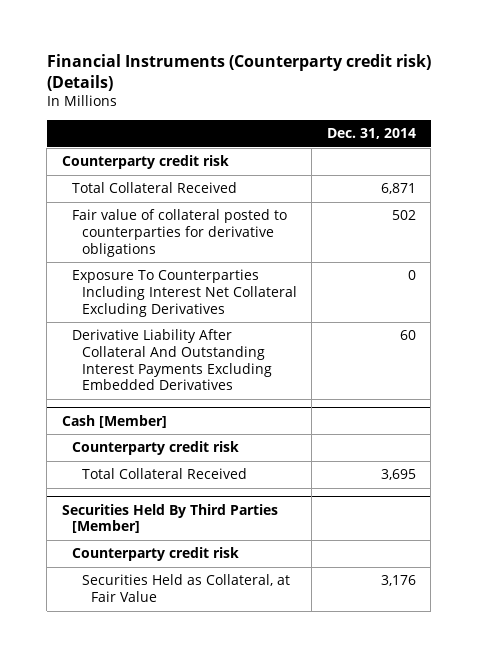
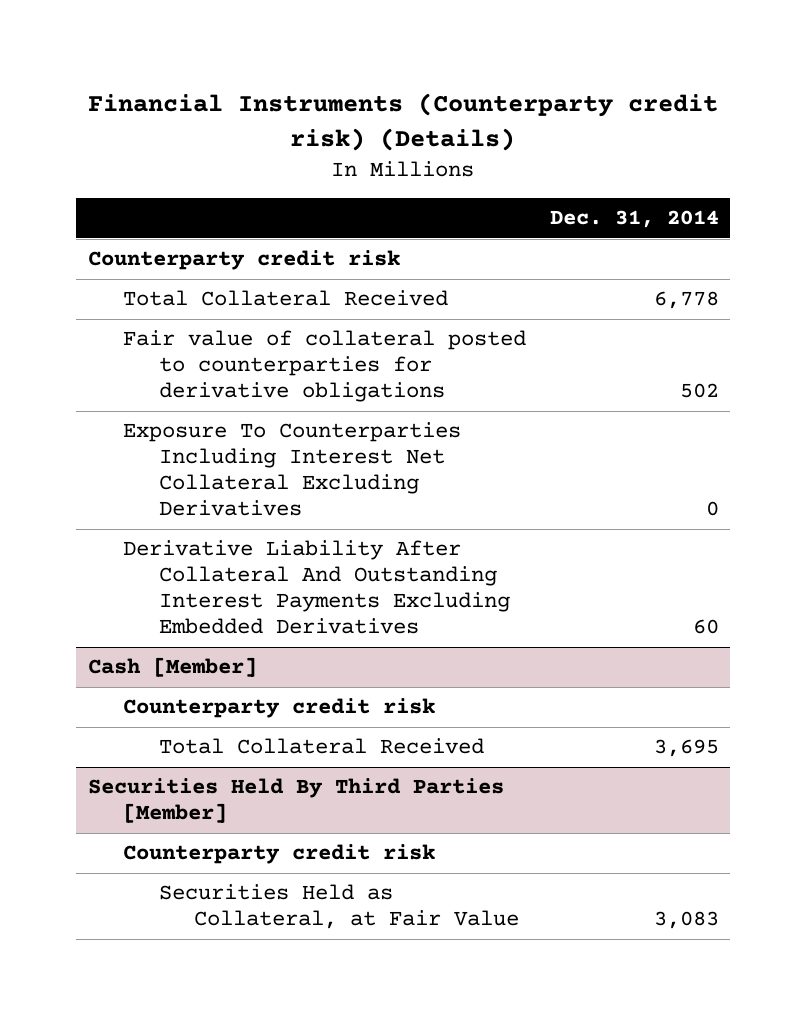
[380,183,416,195] 6,871 -> [653,291,719,310] 6,778
[380,575,416,587] 3,176 -> [653,911,719,930] 3,083

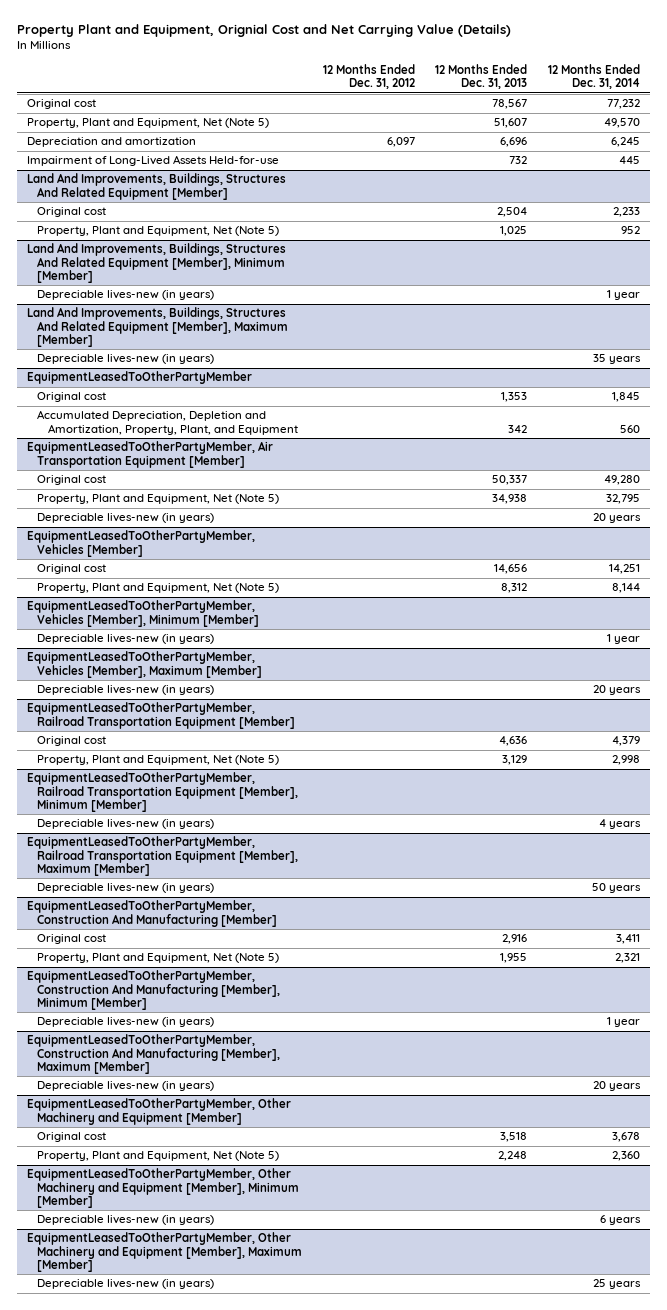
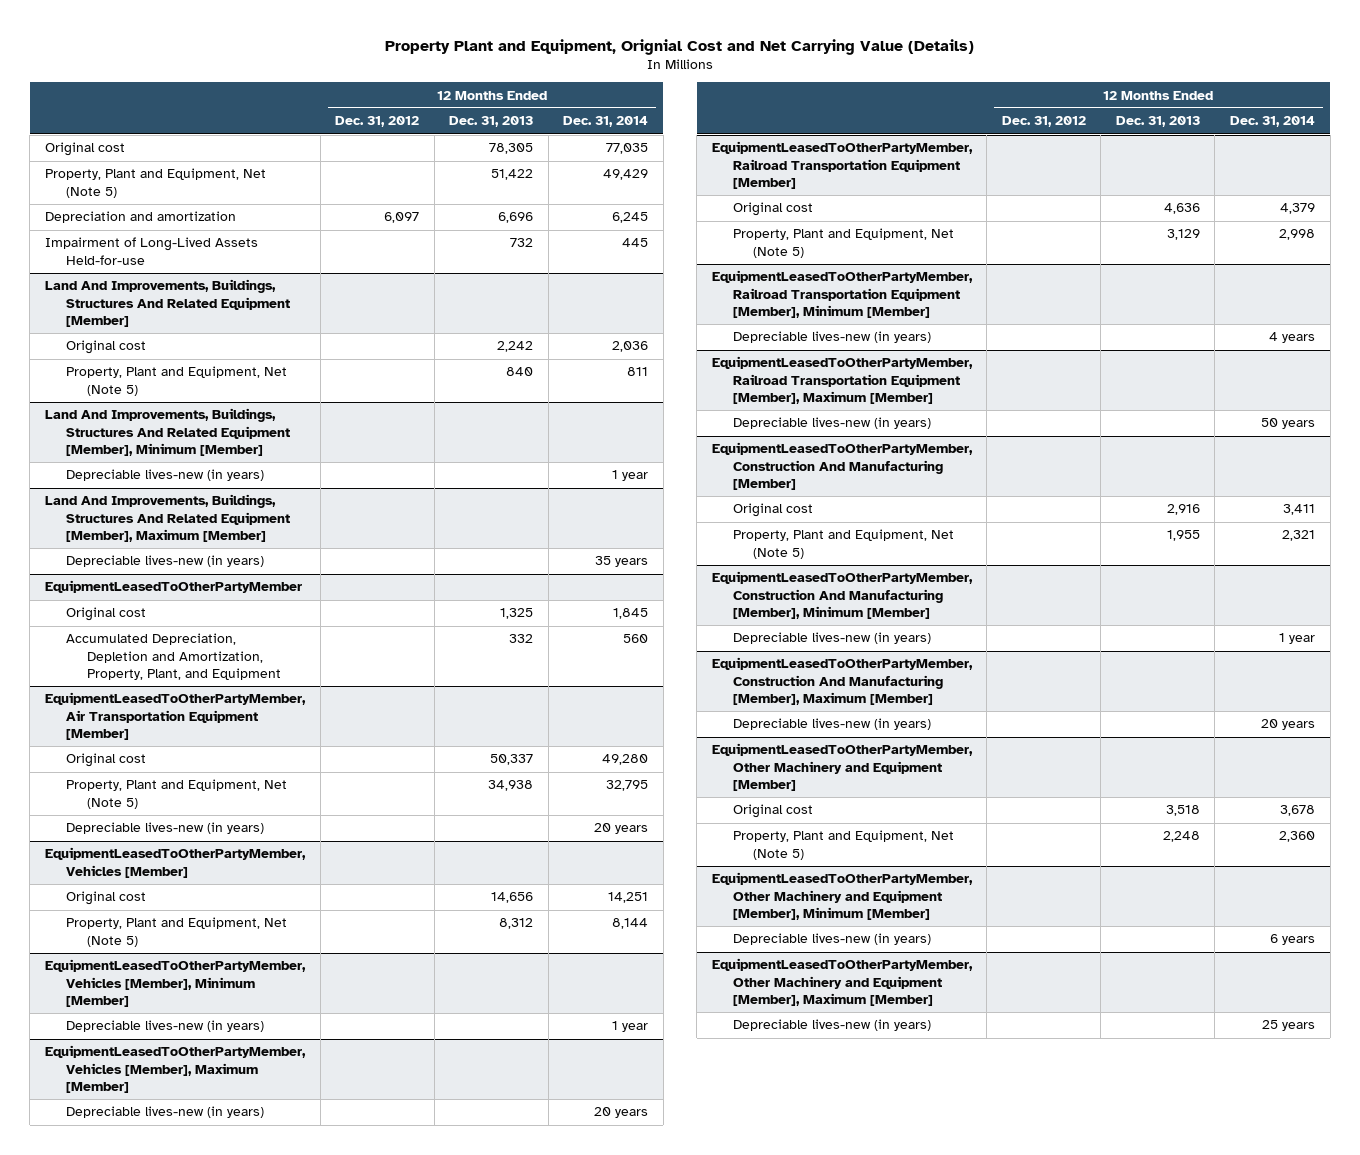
[492,99,528,110] 78,567 -> [489,143,534,155] 78,305
[606,99,640,110] 77,232 -> [606,143,649,155] 77,035
[494,118,528,129] 51,607 -> [491,169,534,181] 51,422
[603,118,640,129] 49,570 -> [603,169,649,181] 49,429
[497,207,528,218] 2,504 -> [497,341,534,353] 2,242
[612,207,640,218] 2,233 -> [612,341,649,353] 2,036
[500,226,528,237] 1,025 -> [506,367,534,377] 840
[620,226,640,235] 952 -> [627,367,649,377] 811
[501,392,528,403] 1,353 -> [500,608,534,620] 1,325
[508,424,528,433] 342 -> [509,634,534,644] 332

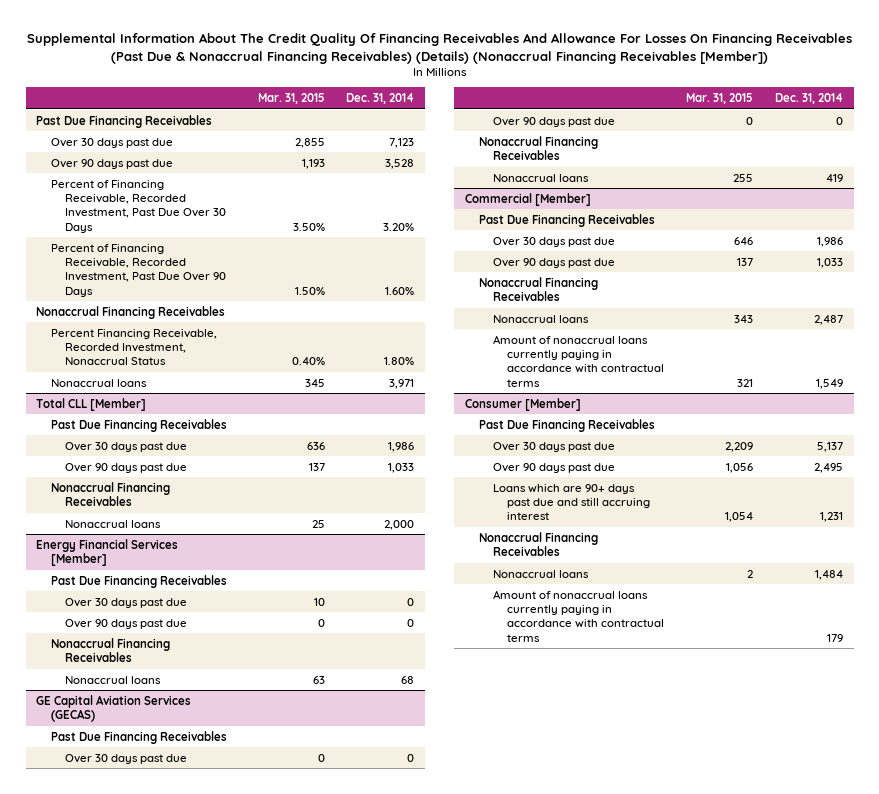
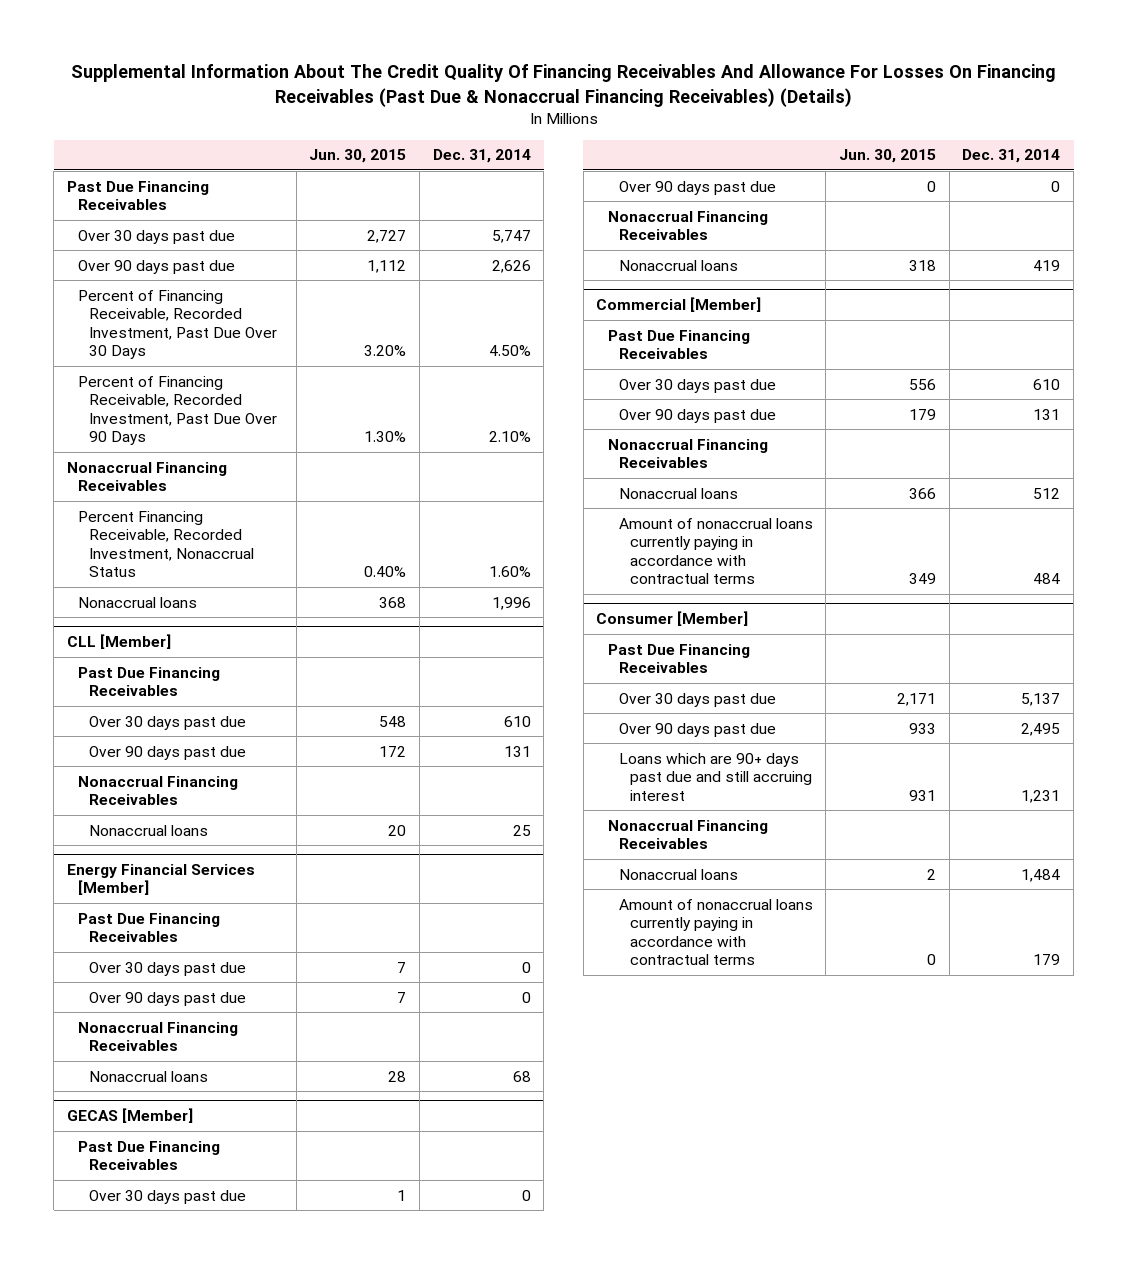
[26,33,852,64] Supplemental Information About The Credit Quality Of Financing Receivables And Allowance For Losses On Financing Receivables (Past Due & Nonaccrual Financing Receivables) (Details) (Nonaccrual Financing Receivables [Member]) -> [70,64,1056,107] Supplemental Information About The Credit Quality Of Financing Receivables And Allowance For Losses On Financing Receivables (Past Due & Nonaccrual Financing Receivables) (Details)
[257,93,325,105] Mar. 31, 2015 -> none
none -> [309,149,407,164] Jun. 30, 2015
[389,137,415,148] 7,123 -> [491,229,531,243] 5,747
[385,158,415,169] 3,528 -> [491,259,531,273] 2,626
[383,222,415,231] 3.20% -> [488,345,531,357] 4.50%
[385,286,415,295] 1.60% -> [488,431,531,443] 2.10%
[384,357,415,366] 1.80% -> [488,566,531,578] 1.60%
[389,378,415,389] 3,971 -> [491,596,531,610] 1,996
[36,397,147,411] Total CLL [Member] -> [66,633,171,649] CLL [Member]
[388,441,415,452] 1,986 -> [503,715,531,727] 610
[388,462,415,473] 1,033 -> [503,745,531,757] 131
[384,519,415,530] 2,000 -> [512,824,531,836] 25
[36,694,192,723] GE Capital Aviation Services (GECAS) -> [66,1107,193,1123] GECAS [Member]
[816,236,843,247] 1,986 -> [1033,378,1061,390] 610
[816,257,843,268] 1,033 -> [1033,408,1061,420] 131
[813,314,843,325] 2,487 -> [1033,487,1061,499] 512
[815,378,843,389] 1,549 -> [1033,573,1061,585] 484

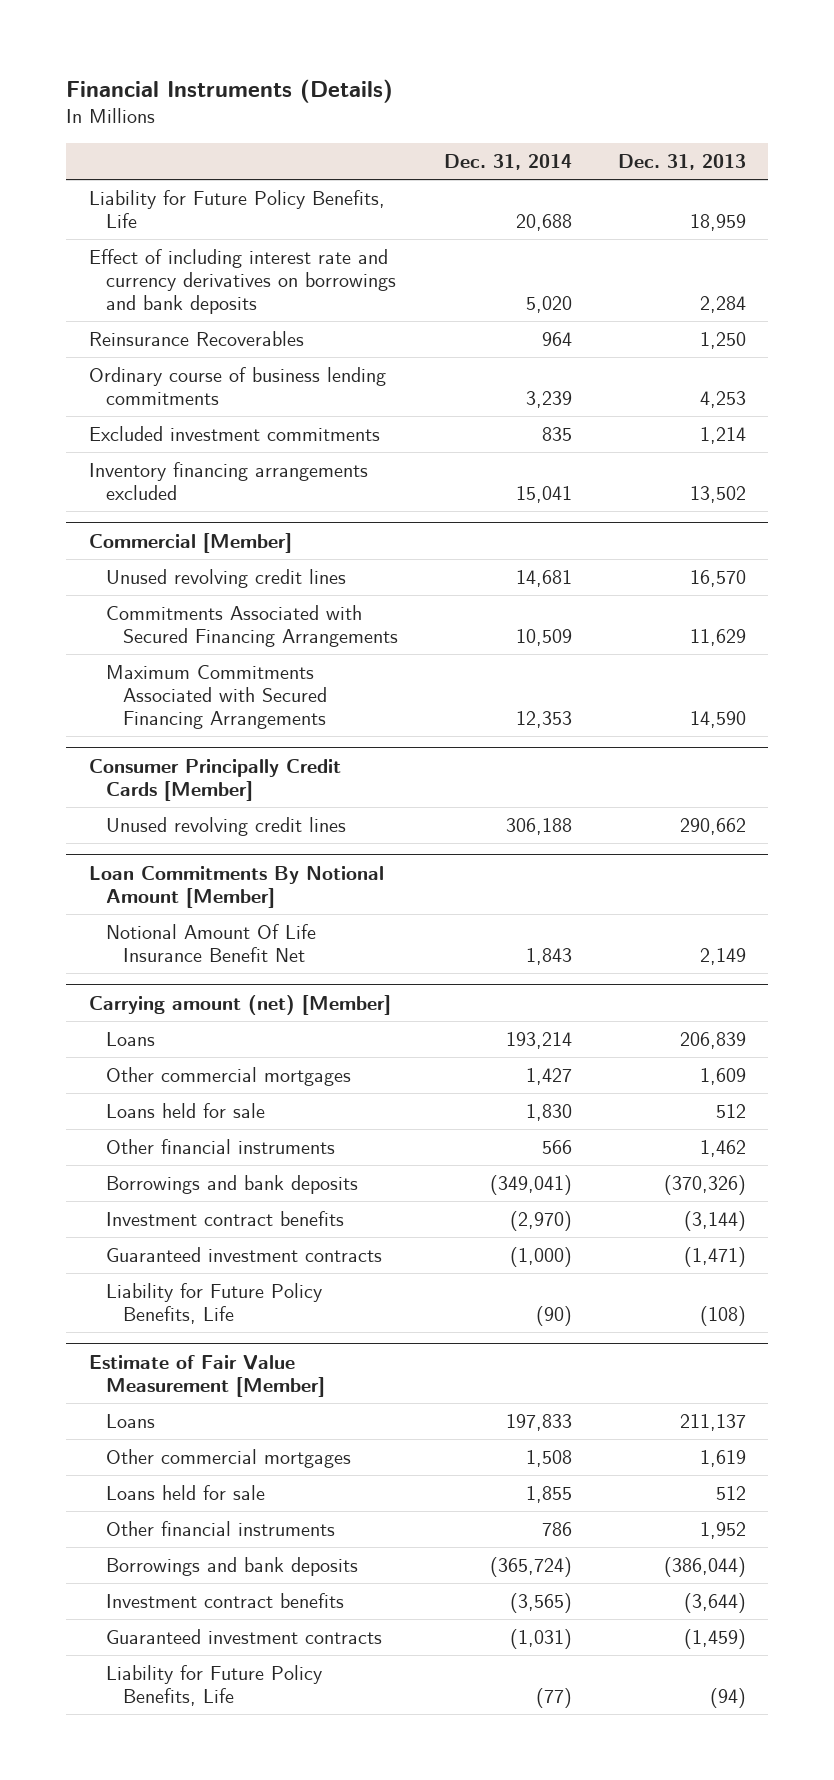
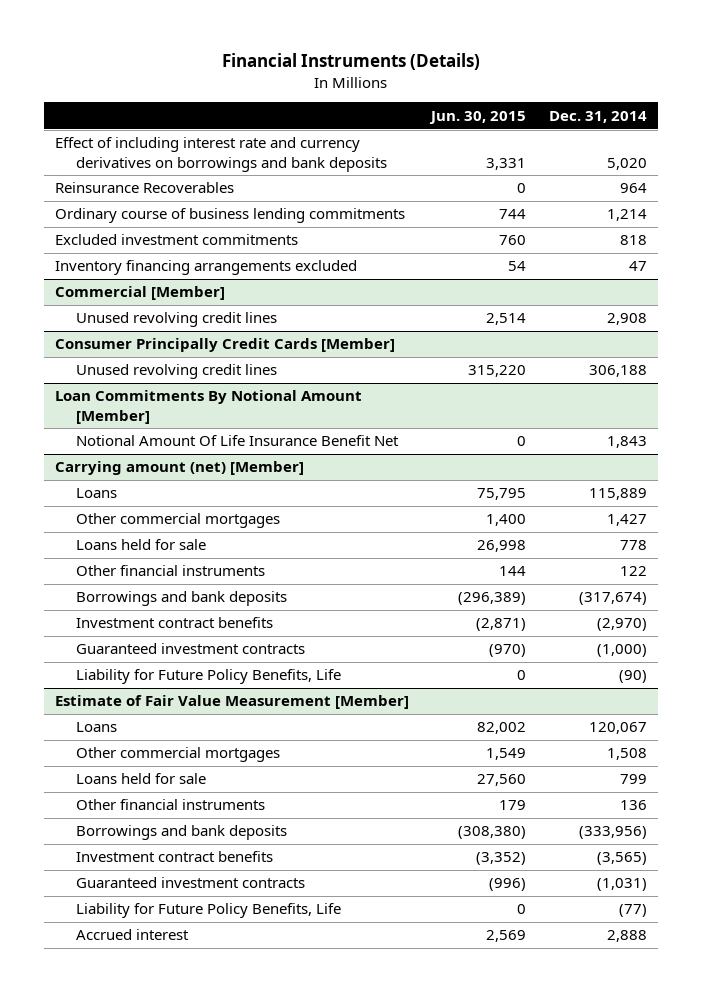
[617,154,746,171] Dec. 31, 2013 -> none
none -> [429,110,527,124] Jun. 30, 2015
[88,189,385,229] Liability for Future Policy Benefits, Life -> none
[525,391,572,409] 3,239 -> [606,209,647,222] 1,214
[541,426,572,441] 835 -> [619,235,647,246] 818
[515,486,572,504] 15,041 -> [628,261,647,272] 47
[106,604,399,648] Commitments Associated with Secured Financing Arrangements -> none
[106,664,328,730] Maximum Commitments Associated with Secured Financing Arrangements -> none
[515,569,572,587] 14,681 -> [606,313,647,326] 2,908
[505,1031,572,1049] 193,214 -> [588,488,647,501] 115,889
[525,1103,572,1121] 1,830 -> [619,540,647,551] 778
[541,1139,572,1154] 566 -> [619,566,647,577] 122
[489,1174,572,1195] (349,041) -> [578,592,647,606] (317,674)
[505,1413,572,1431] 197,833 -> [588,722,647,735] 120,067
[525,1485,572,1503] 1,855 -> [619,774,647,785] 799
[541,1521,572,1536] 786 -> [619,800,647,811] 136
[489,1556,572,1577] (365,724) -> [578,826,647,840] (333,956)
none -> [75,929,189,941] Accrued interest

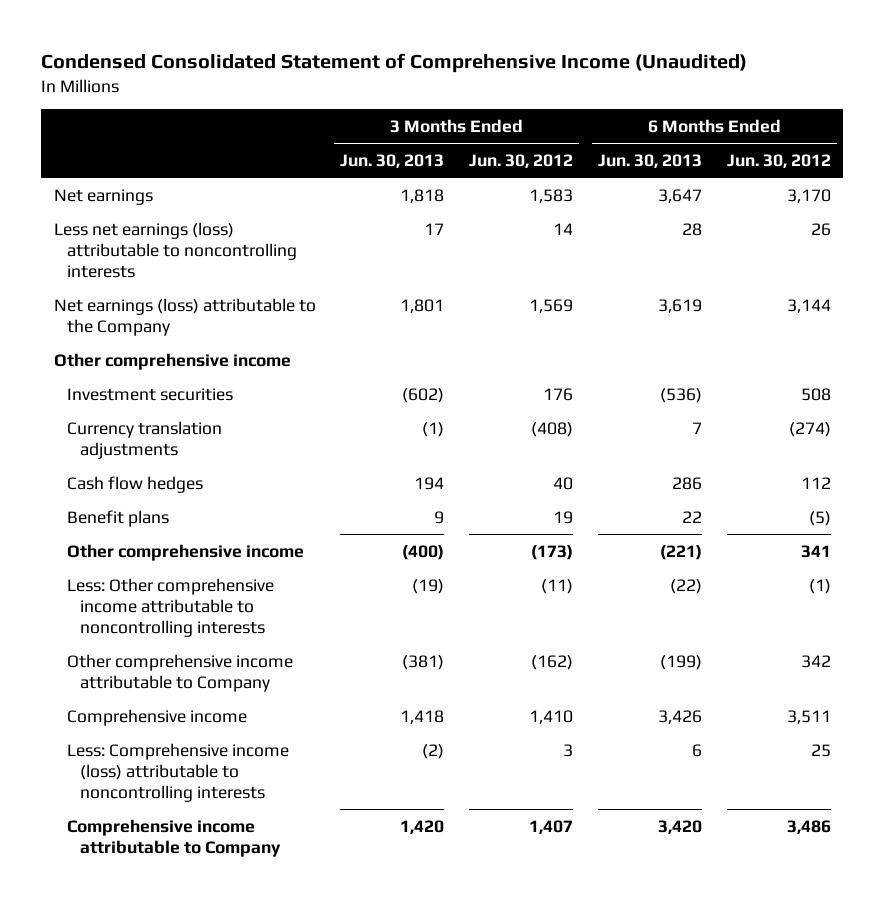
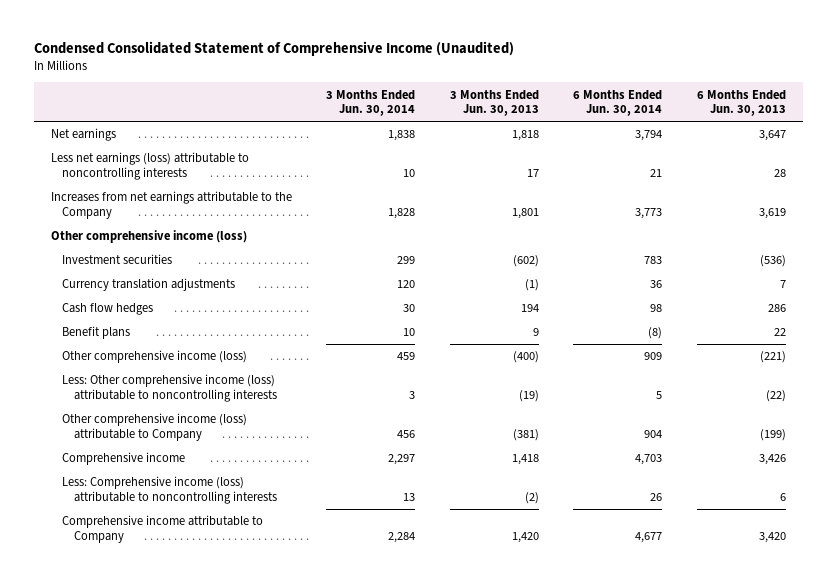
[469,153,574,168] Jun. 30, 2012 -> none
[726,153,831,168] Jun. 30, 2012 -> none
none -> [326,89,416,117] 3 Months Ended Jun. 30, 2014
none -> [573,89,663,117] 6 Months Ended Jun. 30, 2014
[53,297,316,336] Net earnings (loss) attributable to the Company -> [51,191,293,219] Increases from net earnings attributable to the Company
[53,352,291,370] Other comprehensive income -> [51,230,248,244] Other comprehensive income (loss)
[66,543,304,561] Other comprehensive income -> [62,350,248,364] Other comprehensive income (loss)
[66,577,274,638] Less: Other comprehensive income attributable to noncontrolling interests -> [62,374,277,402] Less: Other comprehensive income (loss) attributable to noncontrolling interests
[66,653,293,692] Other comprehensive income attributable to Company -> [62,413,248,441] Other comprehensive income (loss) attributable to Company

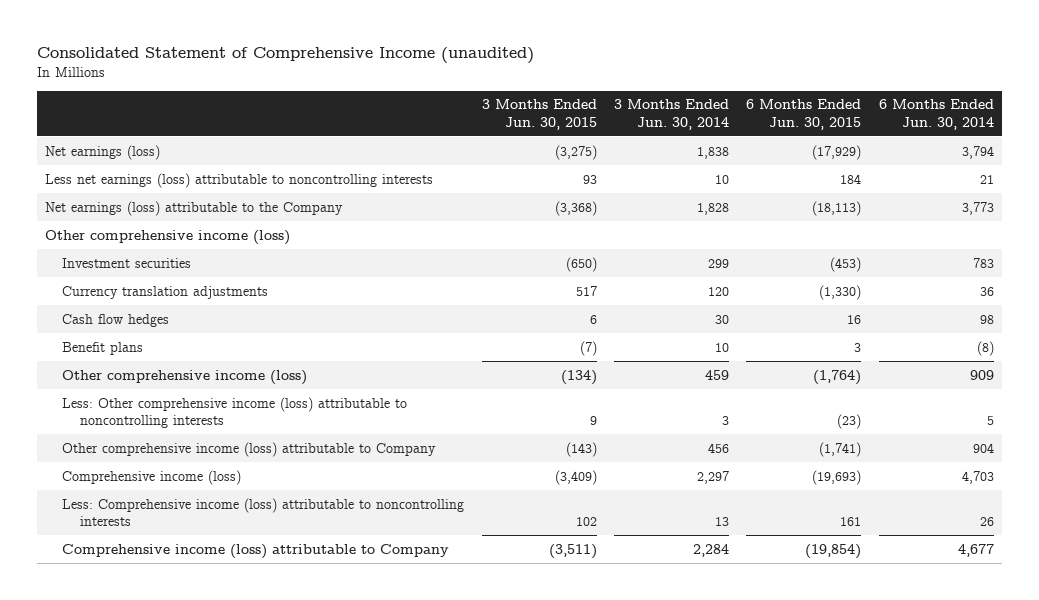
[33,41,514,57] Condensed Consolidated Statement of Comprehensive Income (Unaudited) -> [36,47,534,65] Consolidated Statement of Comprehensive Income (unaudited)
[449,89,539,117] 3 Months Ended Jun. 30, 2013 -> none
[696,89,786,117] 6 Months Ended Jun. 30, 2013 -> none
none -> [481,99,597,130] 3 Months Ended Jun. 30, 2015
none -> [746,99,862,130] 6 Months Ended Jun. 30, 2015
[51,128,117,142] Net earnings -> [45,144,161,160] Net earnings (loss)
[51,191,293,219] Increases from net earnings attributable to the Company -> [45,200,344,216] Net earnings (loss) attributable to the Company
[62,452,186,466] Comprehensive income -> [62,469,242,485] Comprehensive income (loss)
[62,515,264,543] Comprehensive income attributable to Company -> [62,543,450,559] Comprehensive income (loss) attributable to Company

